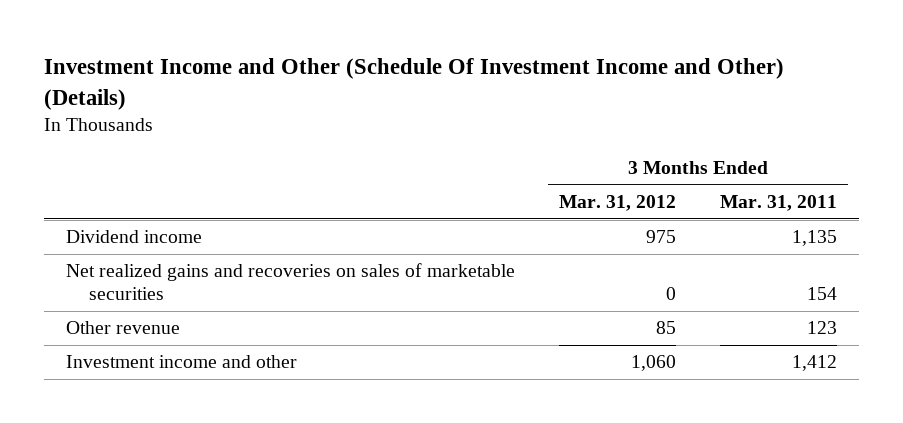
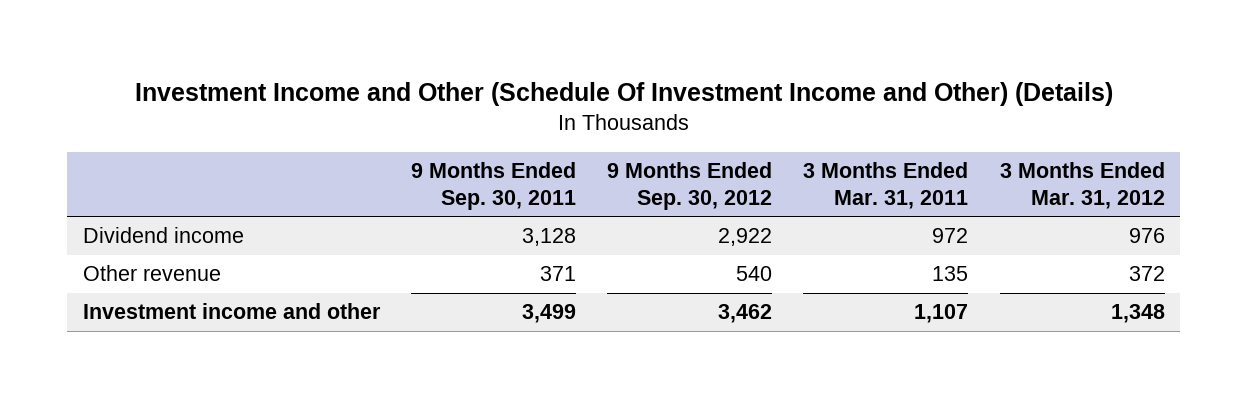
none -> [410,162,576,210] 9 Months Ended Sep. 30, 2011
none -> [607,162,773,210] 9 Months Ended Sep. 30, 2012
[65,263,515,301] Net realized gains and recoveries on sales of marketable securities -> none
[646,230,677,244] 975 -> [1128,228,1165,244] 976
[792,230,838,247] 1,135 -> [932,228,969,244] 972
[656,321,677,335] 85 -> [1128,266,1165,282] 372
[807,321,838,335] 123 -> [932,266,969,282] 135
[631,355,677,372] 1,060 -> [1110,304,1165,324] 1,348
[792,355,838,372] 1,412 -> [914,304,969,324] 1,107

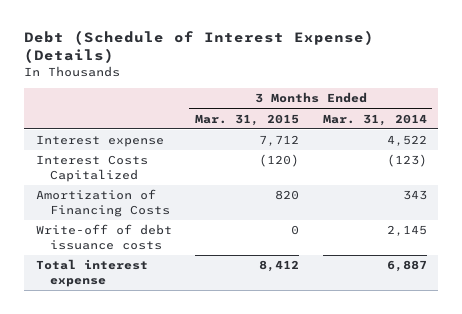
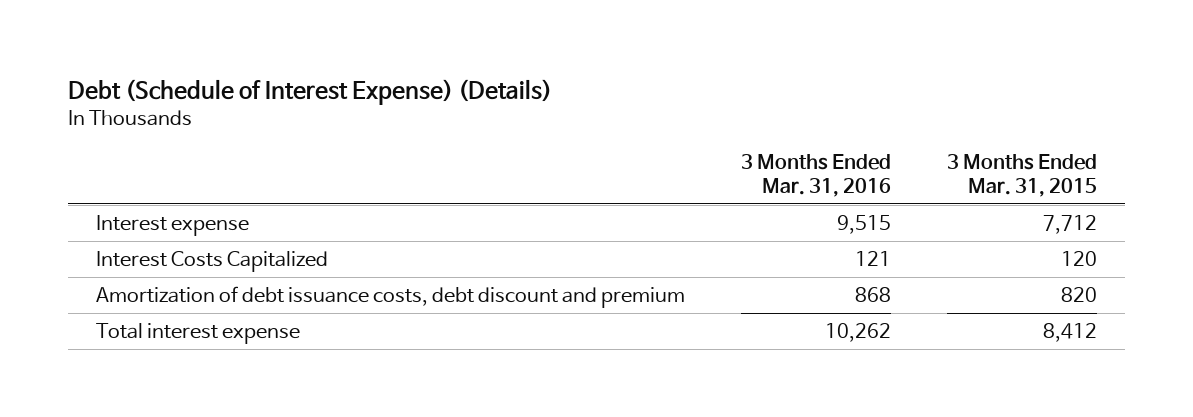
[322,113,427,126] Mar. 31, 2014 -> none
none -> [740,154,891,197] 3 Months Ended Mar. 31, 2016
[35,189,171,218] Amortization of Financing Costs -> none
[35,224,172,251] Write-off of debt issuance costs -> none
[259,154,300,168] (120) -> [1060,251,1097,267] 120
none -> [95,286,685,309] Amortization of debt issuance costs, debt discount and premium

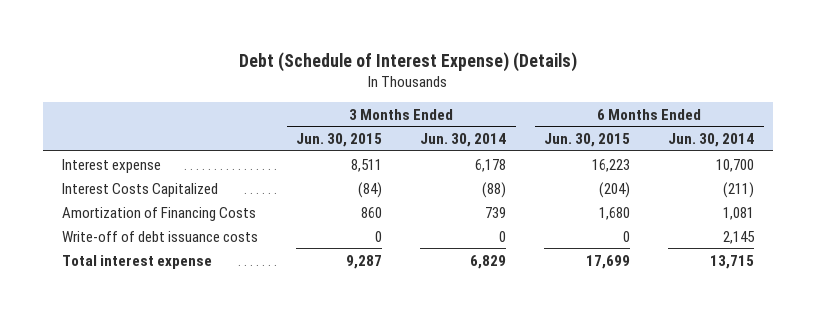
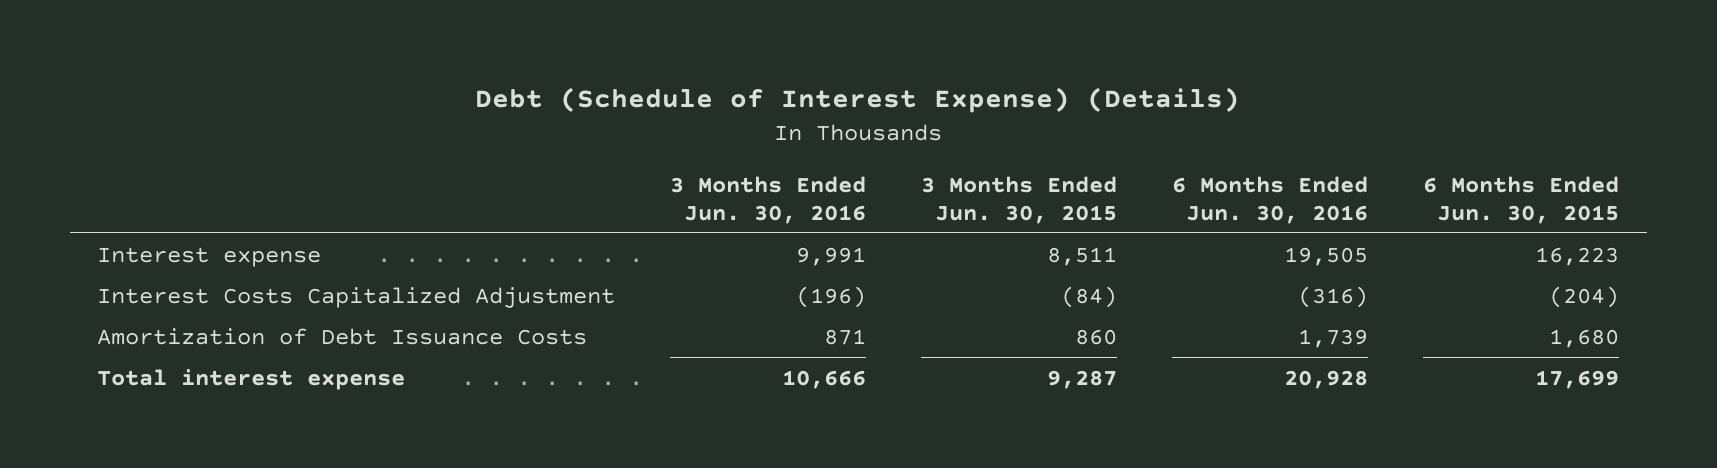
[420,133,507,148] Jun. 30, 2014 -> none
[668,133,755,148] Jun. 30, 2014 -> none
none -> [670,175,867,224] 3 Months Ended Jun. 30, 2016
none -> [1172,175,1369,224] 6 Months Ended Jun. 30, 2016
[62,230,259,242] Write-off of debt issuance costs -> none
[62,182,219,197] Interest Costs Capitalized -> [97,286,616,308] Interest Costs Capitalized Adjustment
[62,206,257,221] Amortization of Financing Costs -> [97,327,588,345] Amortization of Debt Issuance Costs

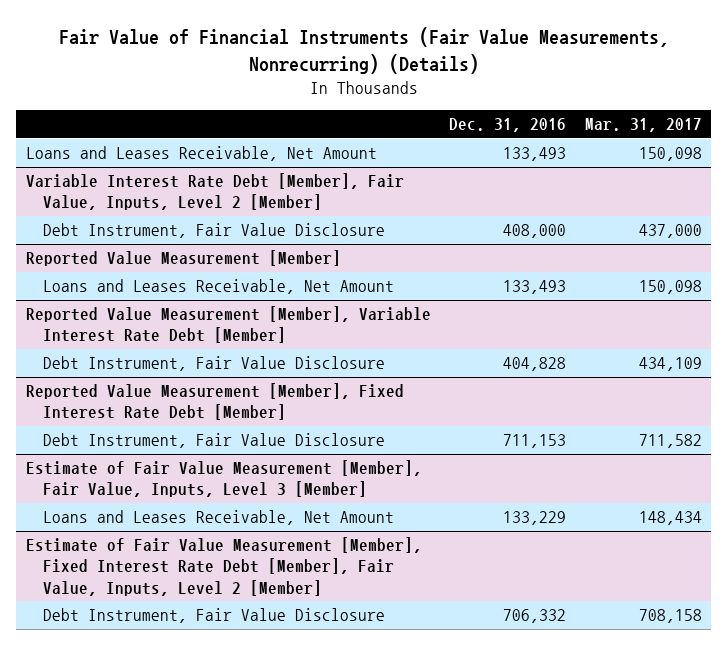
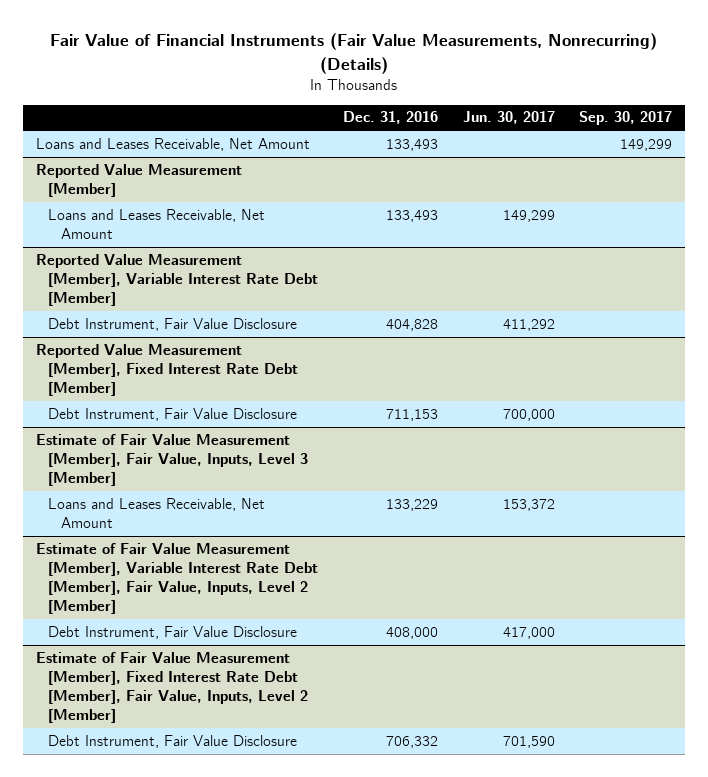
[584,118,702,133] Mar. 31, 2017 -> none
none -> [462,111,555,125] Jun. 30, 2017
none -> [579,111,673,126] Sep. 30, 2017
[25,173,404,211] Variable Interest Rate Debt [Member], Fair Value, Inputs, Level 2 [Member] -> none
[43,223,386,239] Debt Instrument, Fair Value Disclosure -> none
none -> [35,542,319,615] Estimate of Fair Value Measurement [Member], Variable Interest Rate Debt [Member], Fair Value, Inputs, Level 2 [Member]
none -> [48,625,298,639] Debt Instrument, Fair Value Disclosure

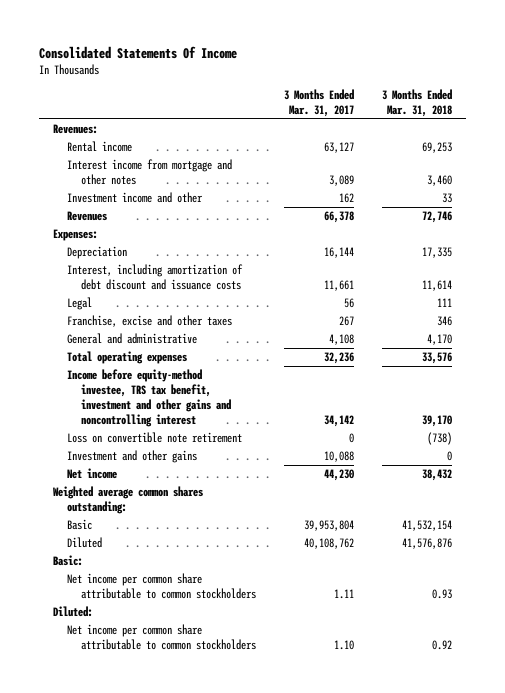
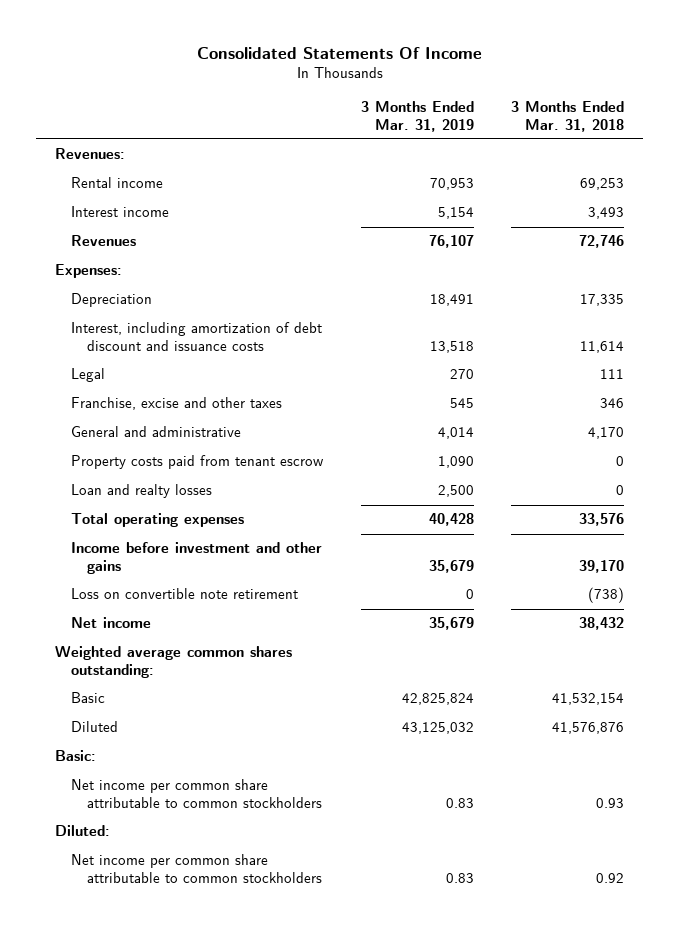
[283,89,354,117] 3 Months Ended Mar. 31, 2017 -> none
none -> [360,101,474,132] 3 Months Ended Mar. 31, 2019
[66,192,203,204] Investment income and other -> none
[66,159,232,186] Interest income from mortgage and other notes -> [71,206,170,218] Interest income
[427,175,453,187] 3,460 -> [588,207,625,220] 3,493
none -> [71,455,325,470] Property costs paid from tenant escrow
none -> [71,484,213,499] Loan and realty losses
[66,369,231,428] Income before equity-method investee, TRS tax benefit, investment and other gains and noncontrolling interest -> [71,542,323,574] Income before investment and other gains
[66,450,197,464] Investment and other gains -> none

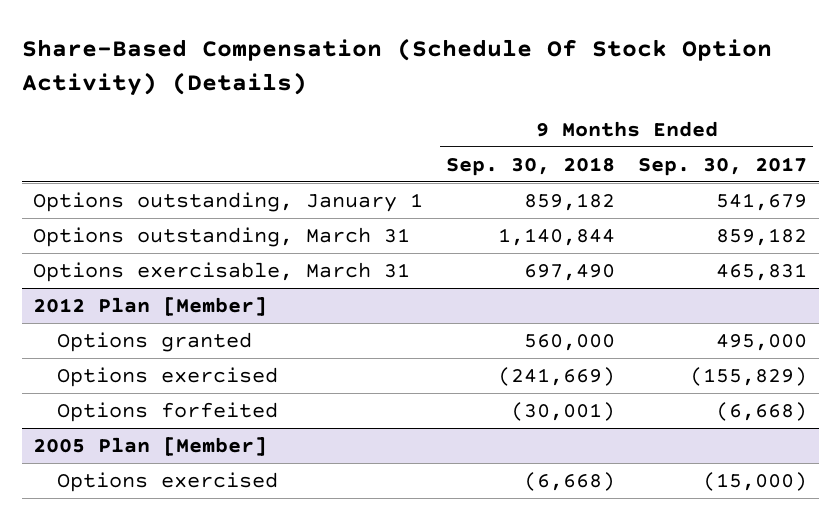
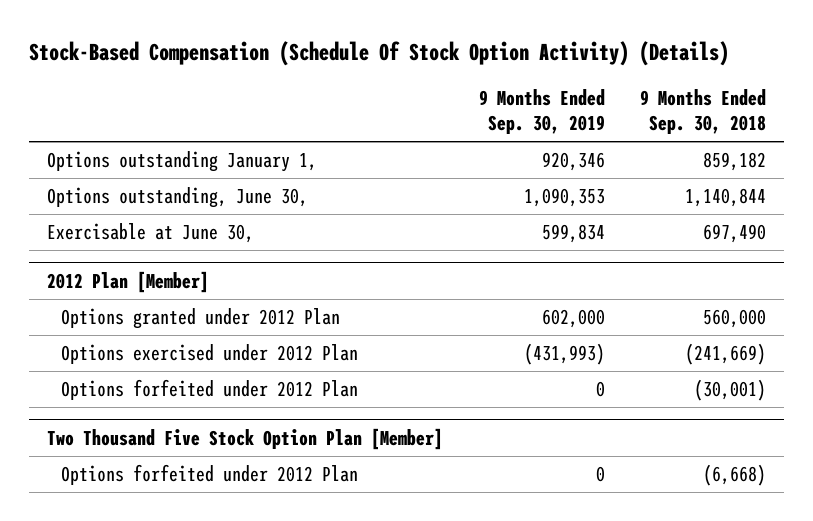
[21,37,772,96] Share-Based Compensation (Schedule Of Stock Option Activity) (Details) -> [29,41,730,67] Stock-Based Compensation (Schedule Of Stock Option Activity) (Details)
[638,156,808,176] Sep. 30, 2017 -> none
none -> [478,89,605,135] 9 Months Ended Sep. 30, 2019
[33,192,424,213] Options outstanding, January 1 -> [47,151,318,173] Options outstanding January 1,
[33,227,411,248] Options outstanding, March 31 -> [47,187,309,209] Options outstanding, June 30,
[33,262,411,283] Options exercisable, March 31 -> [47,223,255,244] Exercisable at June 30,
[33,437,268,457] 2005 Plan [Member] -> none
[57,332,253,353] Options granted -> [61,308,341,330] Options granted under 2012 Plan
[57,367,279,388] Options exercised -> [61,344,359,365] Options exercised under 2012 Plan
[57,402,279,423] Options forfeited -> [61,379,359,401] Options forfeited under 2012 Plan
none -> [47,427,444,450] Two Thousand Five Stock Option Plan [Member]
[57,472,279,493] Options exercised -> [61,464,359,486] Options forfeited under 2012 Plan

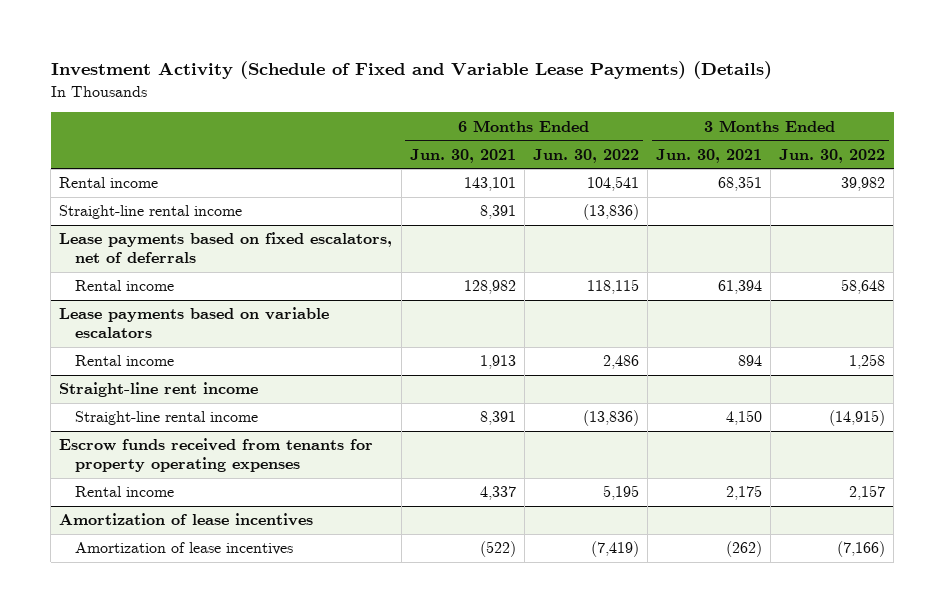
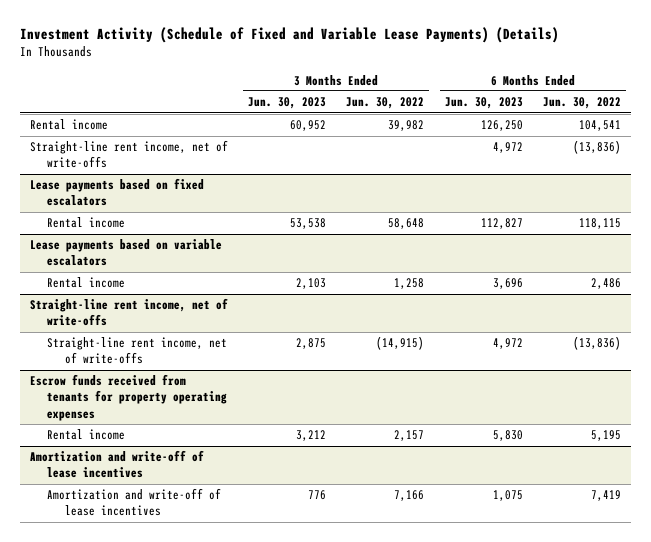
[409,148,516,163] Jun. 30, 2021 -> none
[655,148,762,163] Jun. 30, 2021 -> none
none -> [248,97,327,110] Jun. 30, 2023
none -> [444,97,523,110] Jun. 30, 2023
[59,205,243,220] Straight-line rental income -> [29,140,228,169] Straight-line rent income, net of write-offs
[59,232,393,264] Lease payments based on fixed escalators, net of deferrals -> [29,178,204,207] Lease payments based on fixed escalators
[59,382,259,398] Straight-line rent income -> [29,298,228,327] Straight-line rent income, net of write-offs
[75,411,259,426] Straight-line rental income -> [47,337,228,365] Straight-line rent income, net of write-offs
[59,513,314,527] Amortization of lease incentives -> [29,450,204,479] Amortization and write-off of lease incentives
[75,542,294,556] Amortization of lease incentives -> [47,488,222,517] Amortization and write-off of lease incentives
[590,541,639,558] (7,419) -> [590,490,621,502] 7,419
[837,541,886,558] (7,166) -> [394,490,425,502] 7,166

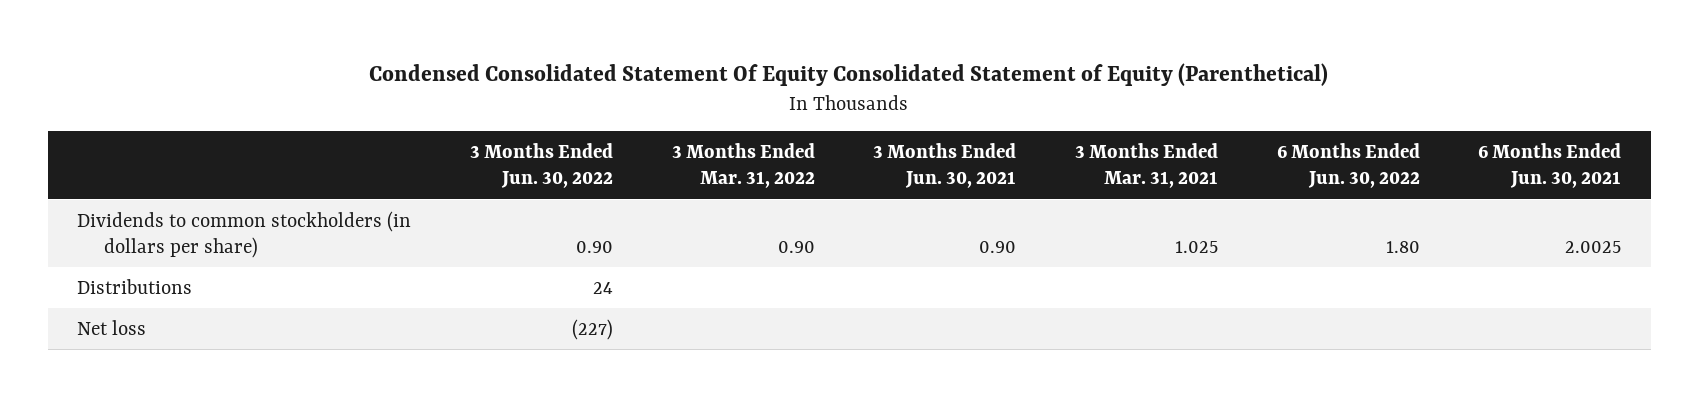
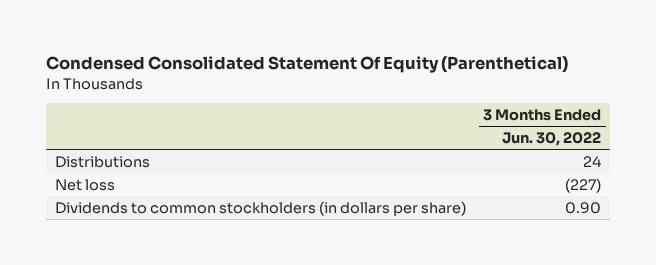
[369,63,1329,87] Condensed Consolidated Statement Of Equity Consolidated Statement of Equity (Parenthetical) -> [46,56,569,74] Condensed Consolidated Statement Of Equity (Parenthetical)
[671,143,815,188] 3 Months Ended Mar. 31, 2022 -> none
[873,143,1017,188] 3 Months Ended Jun. 30, 2021 -> none
[1074,143,1218,188] 3 Months Ended Mar. 31, 2021 -> none
[1276,143,1420,188] 6 Months Ended Jun. 30, 2022 -> none
[1478,143,1622,188] 6 Months Ended Jun. 30, 2021 -> none
[77,210,412,258] Dividends to common stockholders (in dollars per share) -> [55,200,467,216] Dividends to common stockholders (in dollars per share)

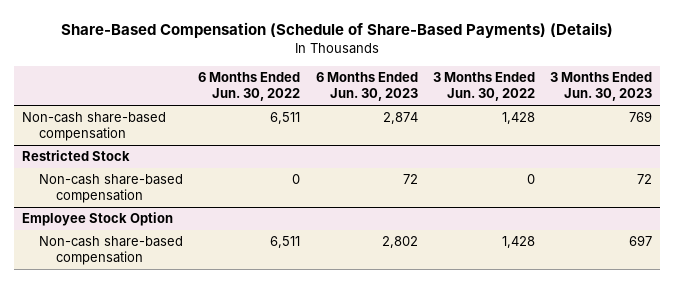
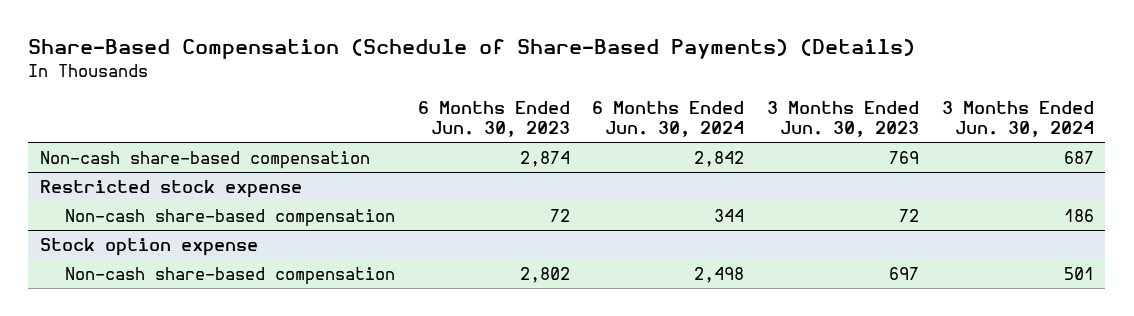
[198,72,301,102] 6 Months Ended Jun. 30, 2022 -> none
[432,72,535,102] 3 Months Ended Jun. 30, 2022 -> none
none -> [592,101,745,138] 6 Months Ended Jun. 30, 2024
none -> [942,101,1095,138] 3 Months Ended Jun. 30, 2024
[22,150,131,162] Restricted Stock -> [39,179,302,198] Restricted stock expense
[22,212,174,227] Employee Stock Option -> [39,237,258,256] Stock option expense

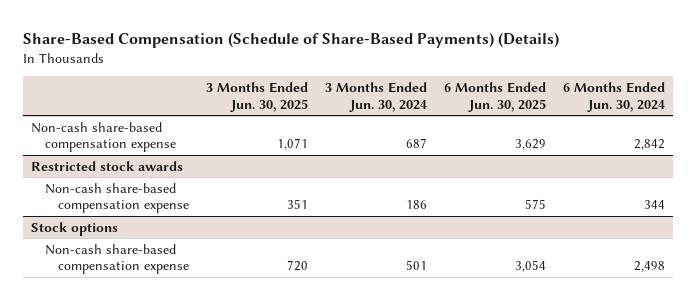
[417,101,570,138] 6 Months Ended Jun. 30, 2023 -> none
[767,101,920,138] 3 Months Ended Jun. 30, 2023 -> none
none -> [206,81,309,112] 3 Months Ended Jun. 30, 2025
none -> [443,81,546,112] 6 Months Ended Jun. 30, 2025
[39,150,370,169] Non-cash share-based compensation -> [30,121,176,153] Non-cash share-based compensation expense
[39,179,302,198] Restricted stock expense -> [30,160,183,171] Restricted stock awards
[64,208,395,227] Non-cash share-based compensation -> [44,182,190,214] Non-cash share-based compensation expense
[39,237,258,256] Stock option expense -> [30,221,118,236] Stock options
[64,266,395,285] Non-cash share-based compensation -> [44,243,190,275] Non-cash share-based compensation expense

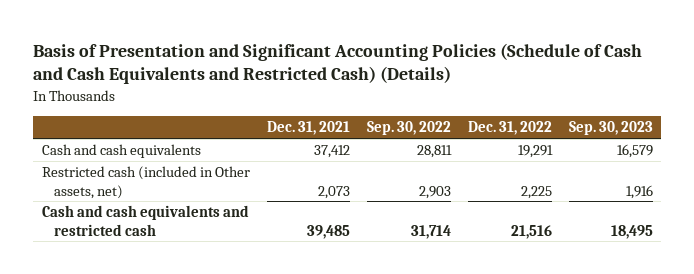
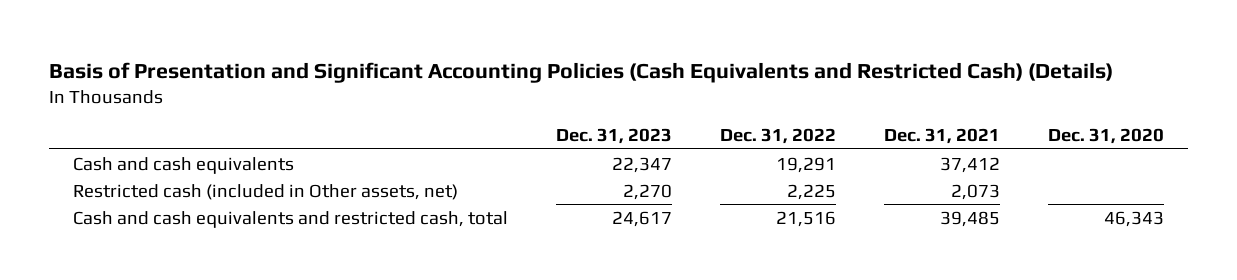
[33,42,643,85] Basis of Presentation and Significant Accounting Policies (Schedule of Cash and Cash Equivalents and Restricted Cash) (Details) -> [49,61,1114,83] Basis of Presentation and Significant Accounting Policies (Cash Equivalents and Restricted Cash) (Details)
[366,121,451,136] Sep. 30, 2022 -> none
[568,121,653,136] Sep. 30, 2023 -> none
none -> [556,128,673,145] Dec. 31, 2023
none -> [1047,128,1164,145] Dec. 31, 2020
[41,205,249,236] Cash and cash equivalents and restricted cash -> [73,210,509,228] Cash and cash equivalents and restricted cash, total

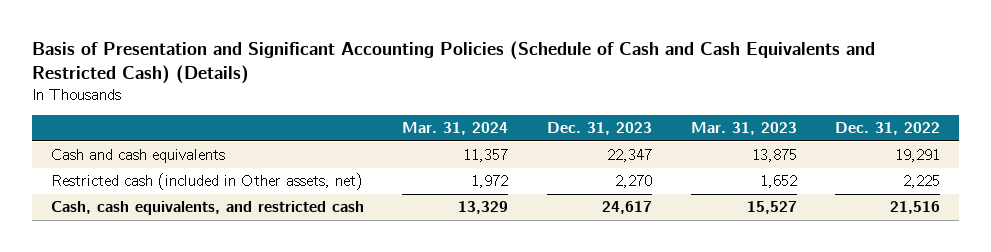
[49,61,1114,83] Basis of Presentation and Significant Accounting Policies (Cash Equivalents and Restricted Cash) (Details) -> [31,41,875,85] Basis of Presentation and Significant Accounting Policies (Schedule of Cash and Cash Equivalents and Restricted Cash) (Details)
[883,128,1000,145] Dec. 31, 2021 -> none
[1047,128,1164,145] Dec. 31, 2020 -> none
none -> [402,122,509,136] Mar. 31, 2024
none -> [690,122,797,136] Mar. 31, 2023
[73,210,509,228] Cash and cash equivalents and restricted cash, total -> [50,201,364,216] Cash, cash equivalents, and restricted cash

